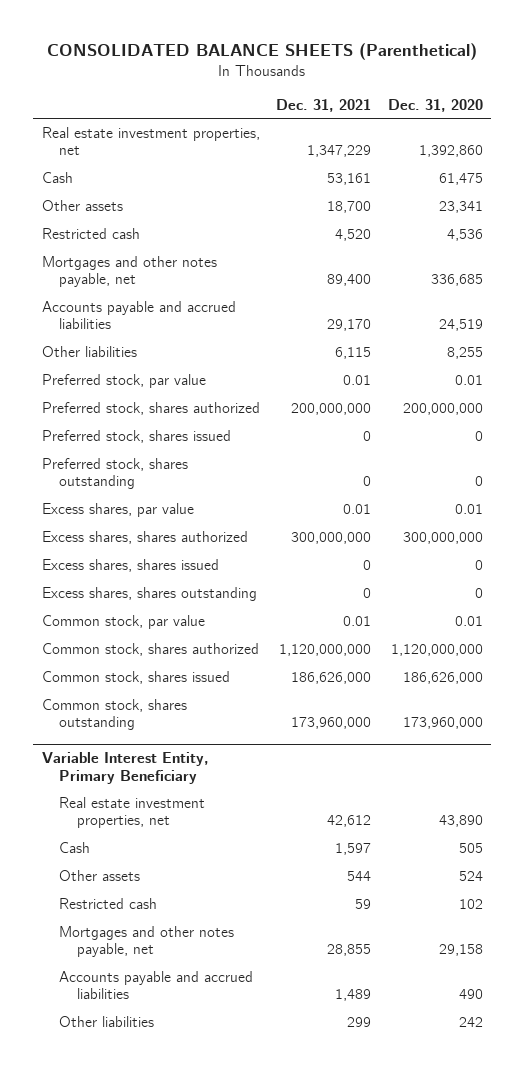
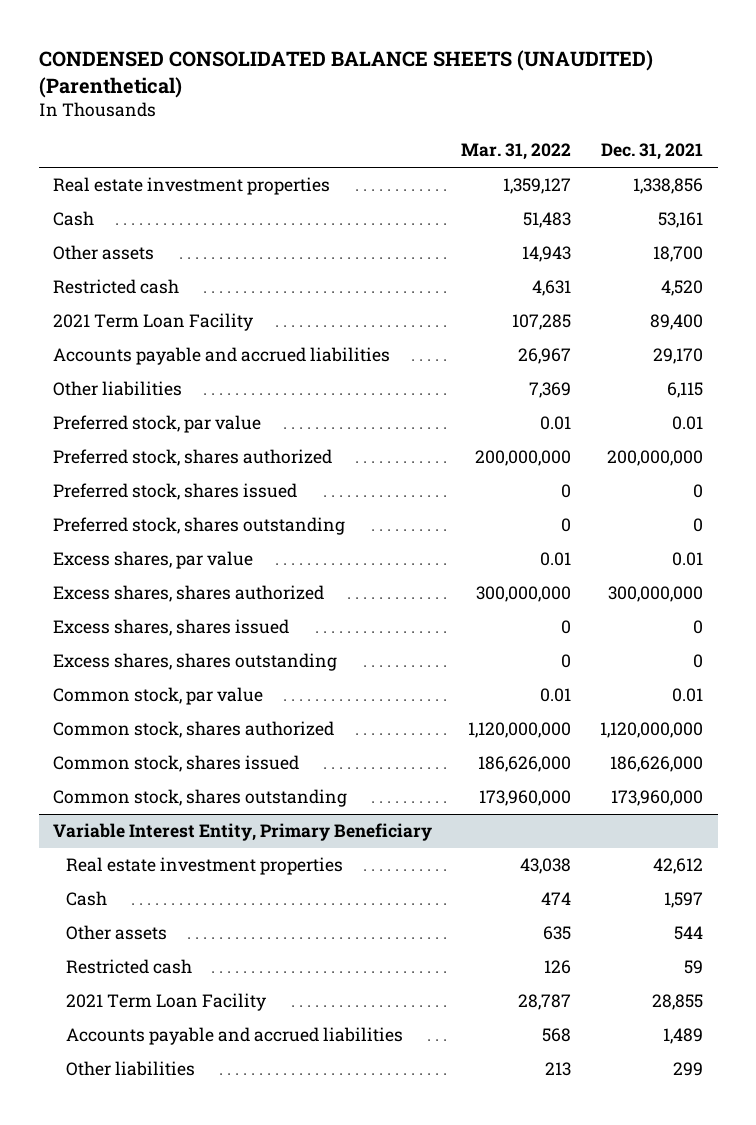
[47,43,478,61] CONSOLIDATED BALANCE SHEETS (Parenthetical) -> [38,49,653,98] CONDENSED CONSOLIDATED BALANCE SHEETS (UNAUDITED) (Parenthetical)
[387,98,483,112] Dec. 31, 2020 -> none
none -> [461,143,572,161] Mar. 31, 2022
[41,126,260,156] Real estate investment properties, net -> [53,177,331,196] Real estate investment properties
[307,145,372,158] 1,347,229 -> [633,178,704,195] 1,338,856
[41,255,217,288] Mortgages and other notes payable, net -> [53,313,254,332] 2021 Term Loan Facility
[59,796,206,829] Real estate investment properties, net -> [65,857,343,876] Real estate investment properties
[59,925,235,958] Mortgages and other notes payable, net -> [65,993,266,1012] 2021 Term Loan Facility

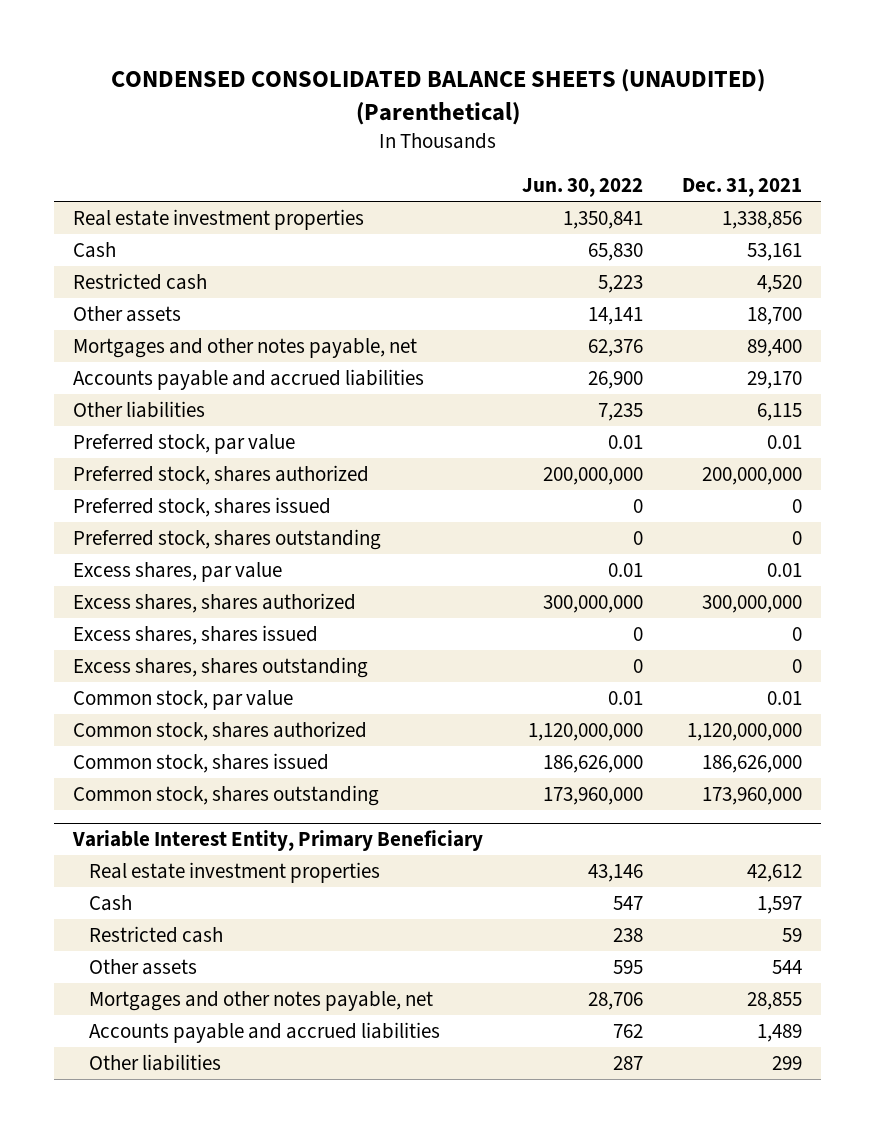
[461,143,572,161] Mar. 31, 2022 -> none
none -> [522,178,644,198] Jun. 30, 2022
[53,245,155,261] Other assets -> [73,305,182,322] Other assets
[53,313,254,332] 2021 Term Loan Facility -> [73,337,418,358] Mortgages and other notes payable, net
[65,925,167,941] Other assets -> [88,958,197,975] Other assets
[65,993,266,1012] 2021 Term Loan Facility -> [88,990,433,1011] Mortgages and other notes payable, net

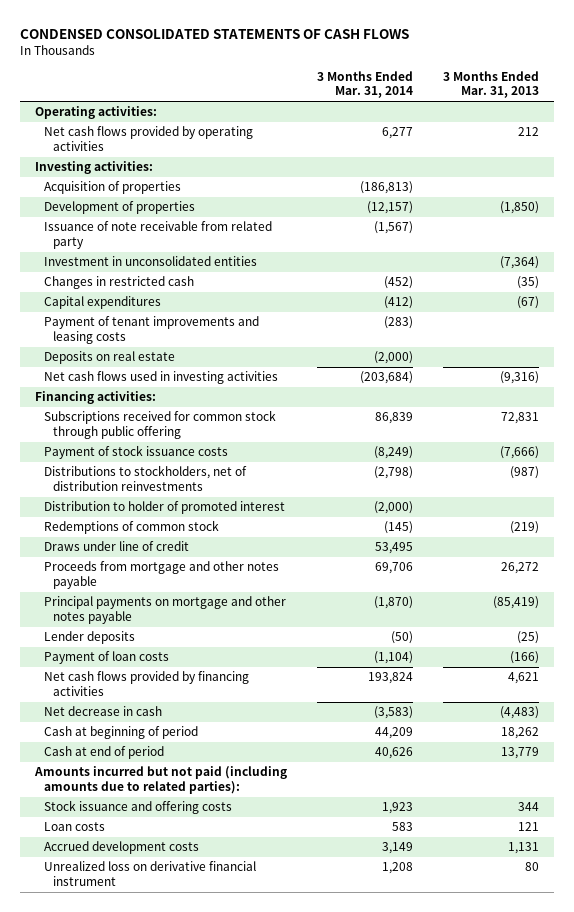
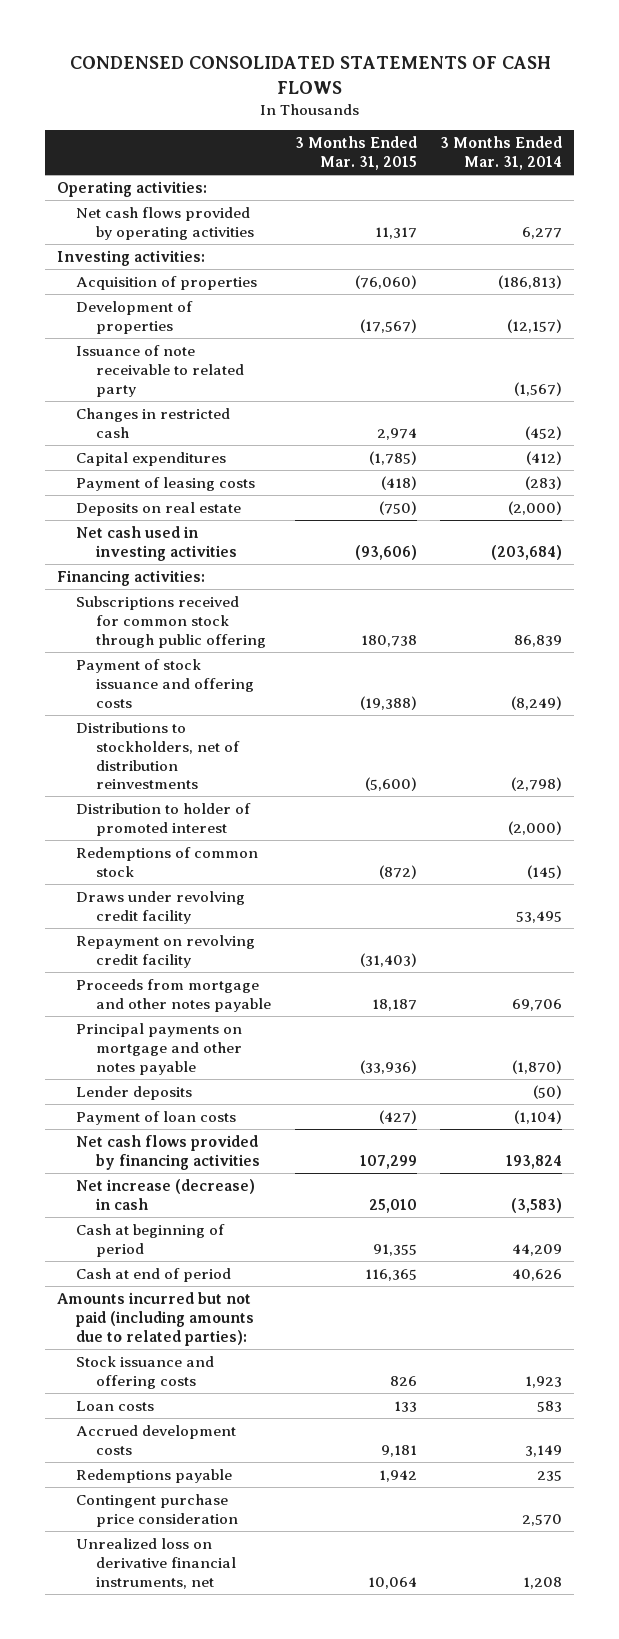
[442,70,539,99] 3 Months Ended Mar. 31, 2013 -> none
none -> [294,136,417,170] 3 Months Ended Mar. 31, 2015
[44,256,258,267] Investment in unconsolidated entities -> none
[44,221,273,250] Issuance of note receivable from related party -> [76,344,244,397] Issuance of note receivable to related party
[44,316,260,345] Payment of tenant improvements and leasing costs -> [76,476,256,491] Payment of leasing costs
[44,371,279,385] Net cash flows used in investing activities -> [76,525,237,561] Net cash used in investing activities
[44,445,229,460] Payment of stock issuance costs -> [76,658,254,708] Payment of stock issuance and offering costs
[44,541,190,552] Draws under line of credit -> [76,890,246,924] Draws under revolving credit facility
none -> [76,934,256,968] Repayment on revolving credit facility
[44,706,163,717] Net decrease in cash -> [76,1178,256,1210] Net increase (decrease) in cash
none -> [76,1468,233,1483] Redemptions payable
none -> [76,1493,238,1527] Contingent purchase price consideration
[44,861,257,887] Unrealized loss on derivative financial instrument -> [76,1537,236,1589] Unrealized loss on derivative financial instruments, net

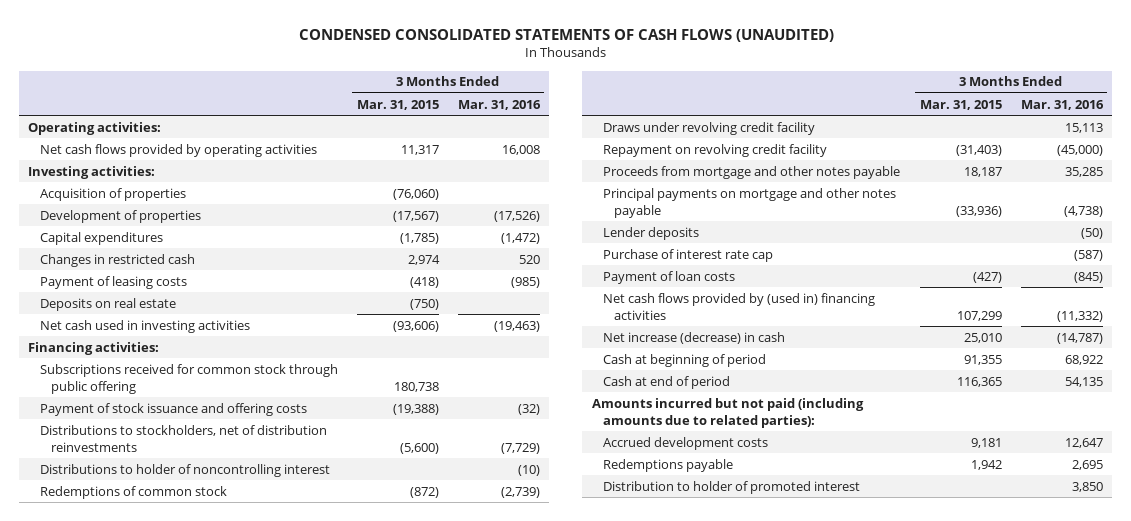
[69,56,551,94] CONDENSED CONSOLIDATED STATEMENTS OF CASH FLOWS -> [298,28,834,42] CONDENSED CONSOLIDATED STATEMENTS OF CASH FLOWS (UNAUDITED)
[440,136,563,170] 3 Months Ended Mar. 31, 2014 -> none
none -> [457,99,541,110] Mar. 31, 2016
[76,344,244,397] Issuance of note receivable to related party -> none
[76,407,231,438] Changes in restricted cash -> [39,253,195,267] Changes in restricted cash
none -> [39,463,330,477] Distributions to holder of noncontrolling interest
none -> [602,248,773,262] Purchase of interest rate cap
[76,1134,260,1170] Net cash flows provided by financing activities -> [602,292,875,320] Net cash flows provided by (used in) financing activities
[76,1355,215,1389] Stock issuance and offering costs -> none
[76,1400,155,1411] Loan costs -> none
[76,1493,238,1527] Contingent purchase price consideration -> none
[76,1537,236,1589] Unrealized loss on derivative financial instruments, net -> none
[76,802,252,836] Distribution to holder of promoted interest -> [602,480,860,494] Distribution to holder of promoted interest

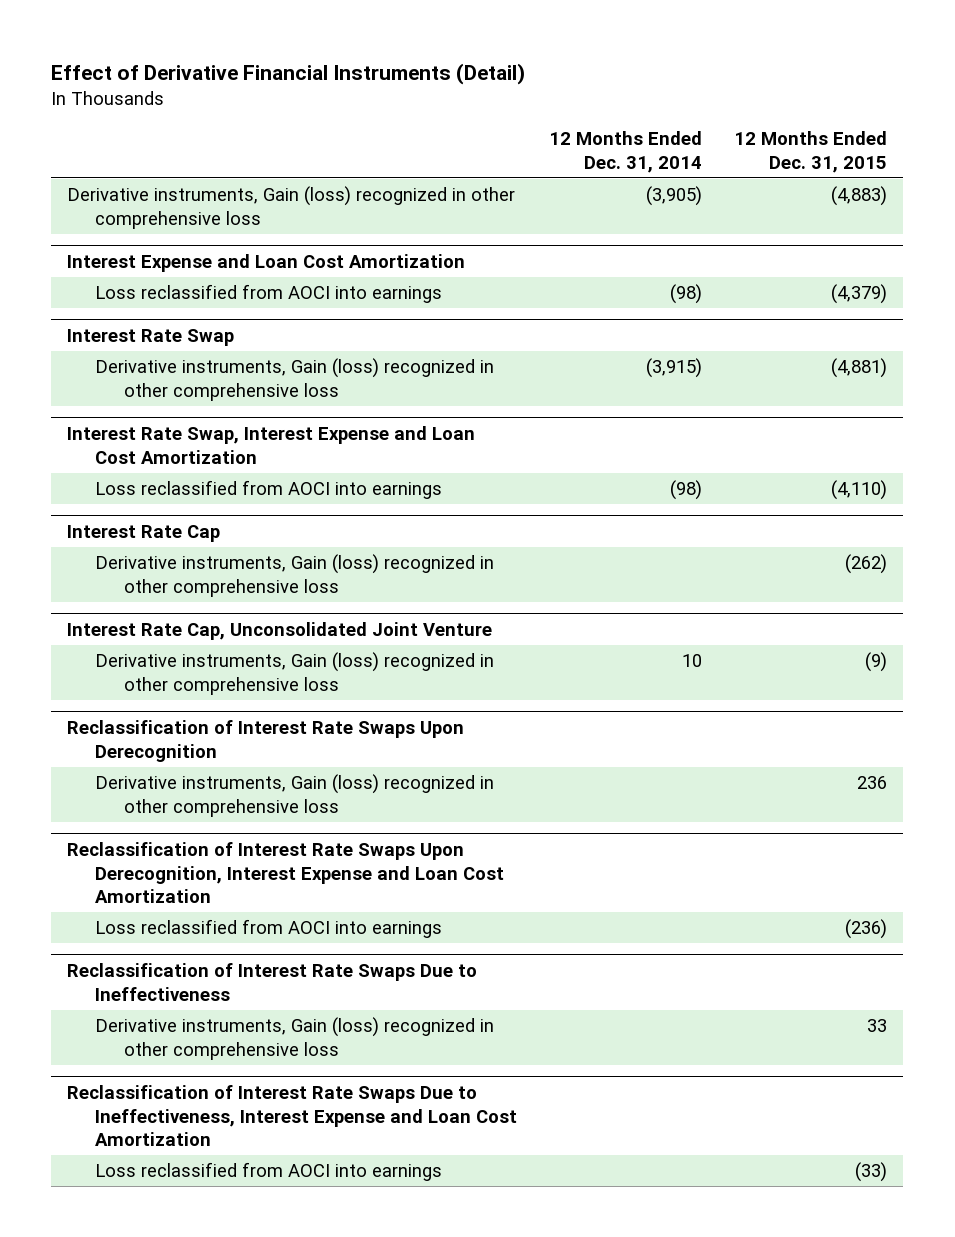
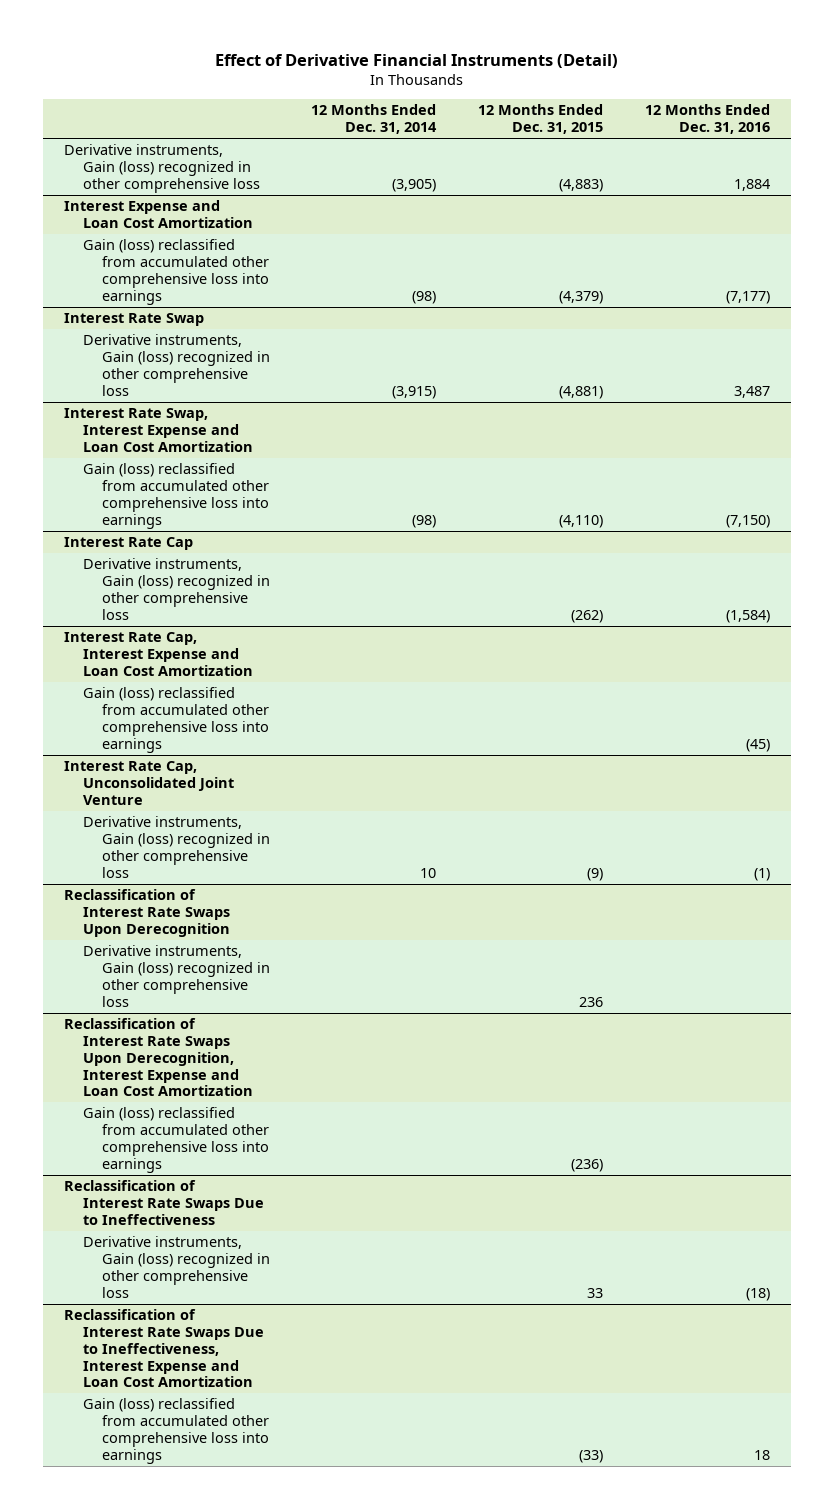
none -> [644,104,770,135] 12 Months Ended Dec. 31, 2016
[95,284,443,304] Loss reclassified from AOCI into earnings -> [82,239,269,305] Gain (loss) reclassified from accumulated other comprehensive loss into earnings
[95,480,443,500] Loss reclassified from AOCI into earnings -> [82,463,269,529] Gain (loss) reclassified from accumulated other comprehensive loss into earnings
none -> [64,632,253,676] Interest Rate Cap, Interest Expense and Loan Cost Amortization
none -> [82,687,269,753] Gain (loss) reclassified from accumulated other comprehensive loss into earnings
[95,919,443,939] Loss reclassified from AOCI into earnings -> [82,1107,269,1173] Gain (loss) reclassified from accumulated other comprehensive loss into earnings
[95,1162,443,1182] Loss reclassified from AOCI into earnings -> [82,1398,269,1464] Gain (loss) reclassified from accumulated other comprehensive loss into earnings

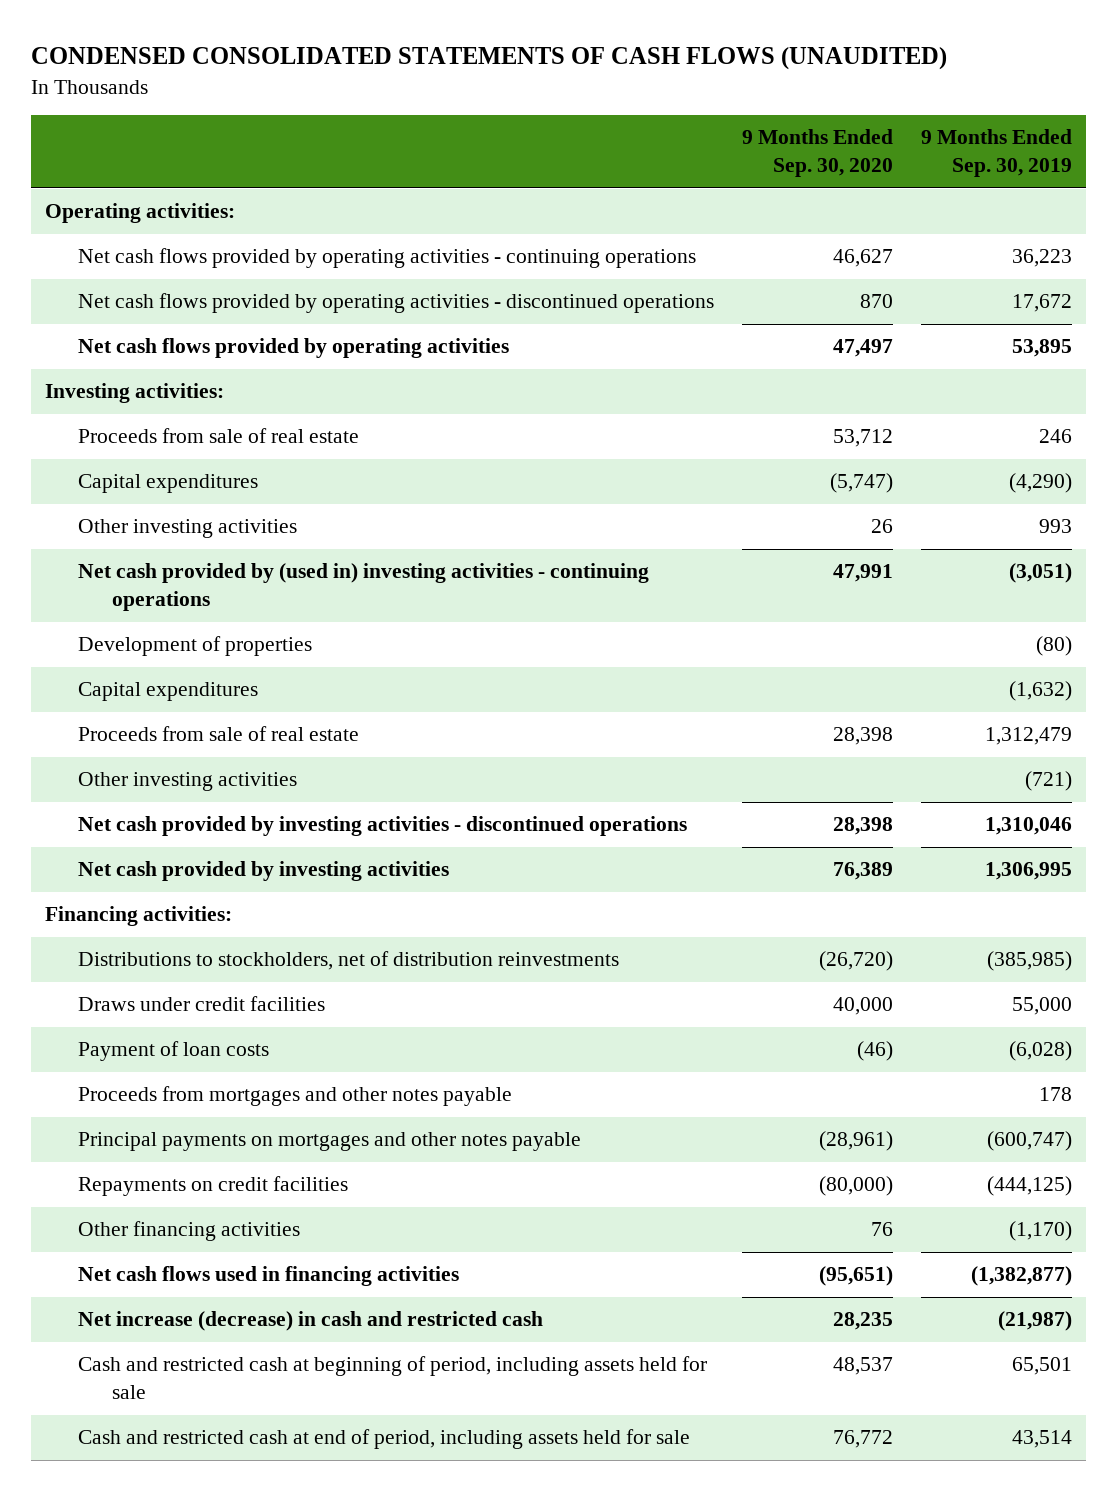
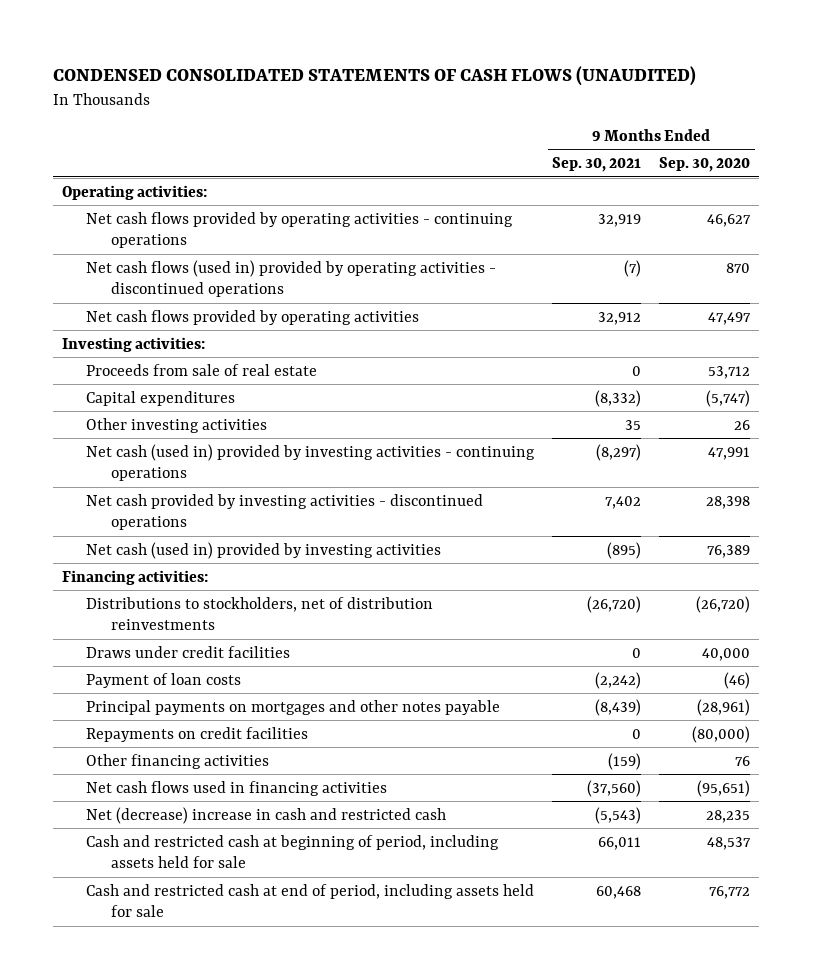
[920,129,1072,178] 9 Months Ended Sep. 30, 2019 -> none
none -> [552,157,642,173] Sep. 30, 2021
[78,293,715,314] Net cash flows provided by operating activities - discontinued operations -> [86,259,497,298] Net cash flows (used in) provided by operating activities - discontinued operations
[78,636,313,657] Development of properties -> none
[78,682,259,702] Capital expenditures -> none
[78,726,360,742] Proceeds from sale of real estate -> none
[78,772,298,792] Other investing activities -> none
[78,563,650,612] Net cash provided by (used in) investing activities - continuing operations -> [86,443,536,482] Net cash (used in) provided by investing activities - continuing operations
[78,861,450,882] Net cash provided by investing activities -> [86,541,442,559] Net cash (used in) provided by investing activities
[78,1086,513,1107] Proceeds from mortgages and other notes payable -> none
[78,1311,544,1332] Net increase (decrease) in cash and restricted cash -> [86,806,447,824] Net (decrease) increase in cash and restricted cash

